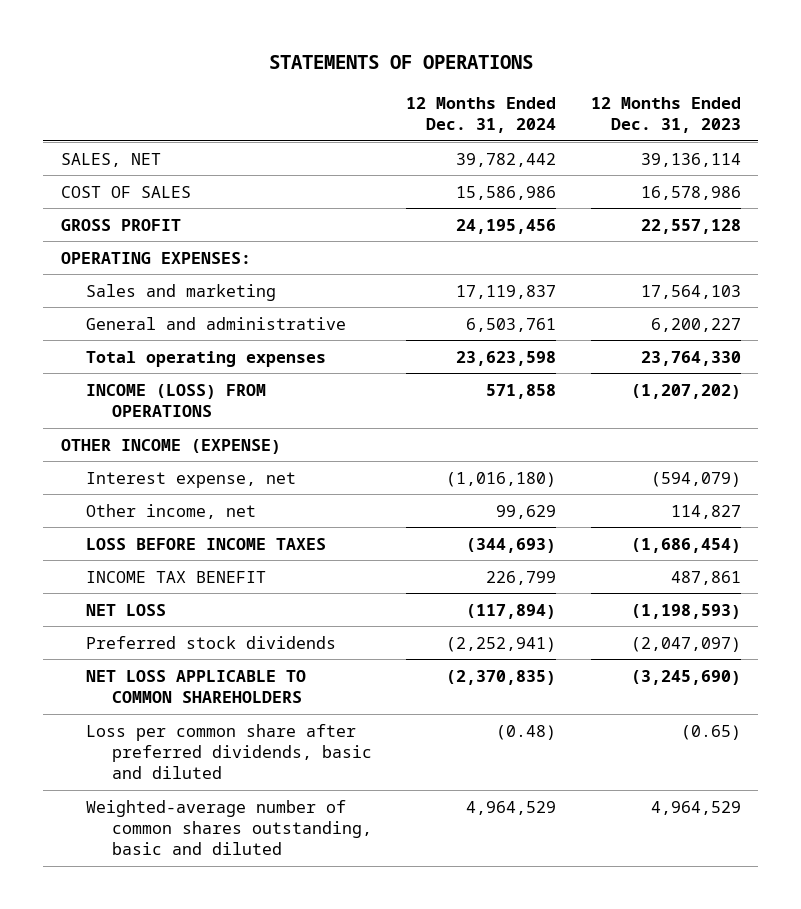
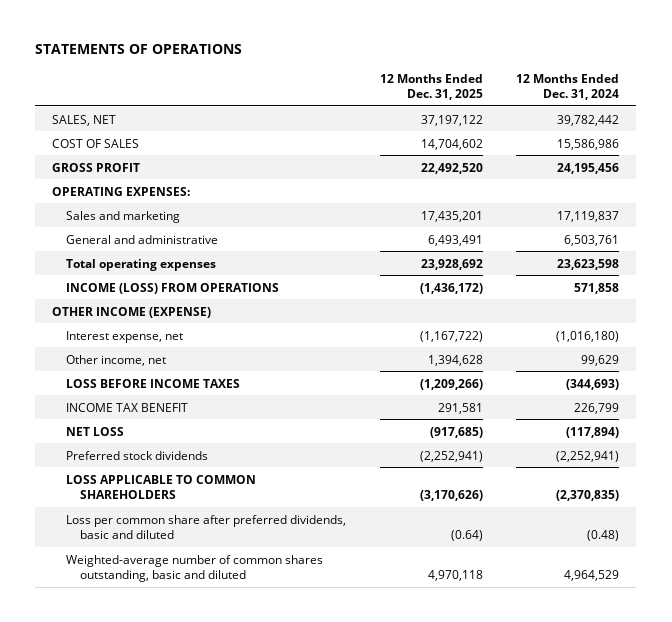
[590,96,741,133] 12 Months Ended Dec. 31, 2023 -> none
none -> [379,73,483,101] 12 Months Ended Dec. 31, 2025
[86,669,307,703] NET LOSS APPLICABLE TO COMMON SHAREHOLDERS -> [65,474,256,499] LOSS APPLICABLE TO COMMON SHAREHOLDERS

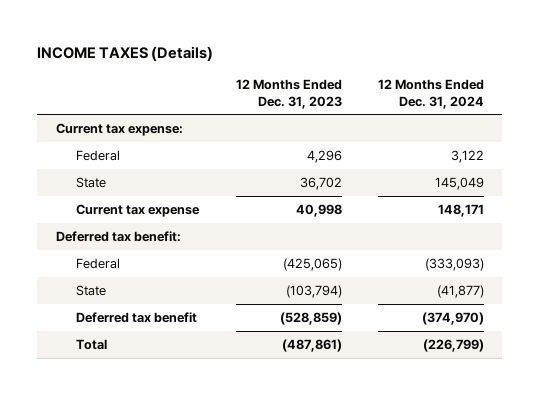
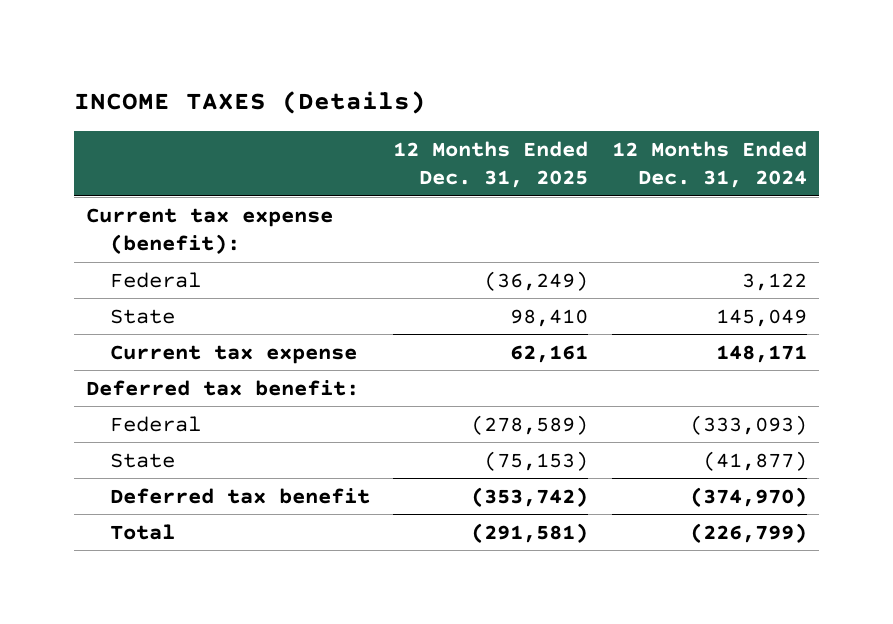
[235,78,342,109] 12 Months Ended Dec. 31, 2023 -> none
none -> [393,141,589,189] 12 Months Ended Dec. 31, 2025
[55,122,183,136] Current tax expense: -> [85,207,333,255] Current tax expense (benefit):

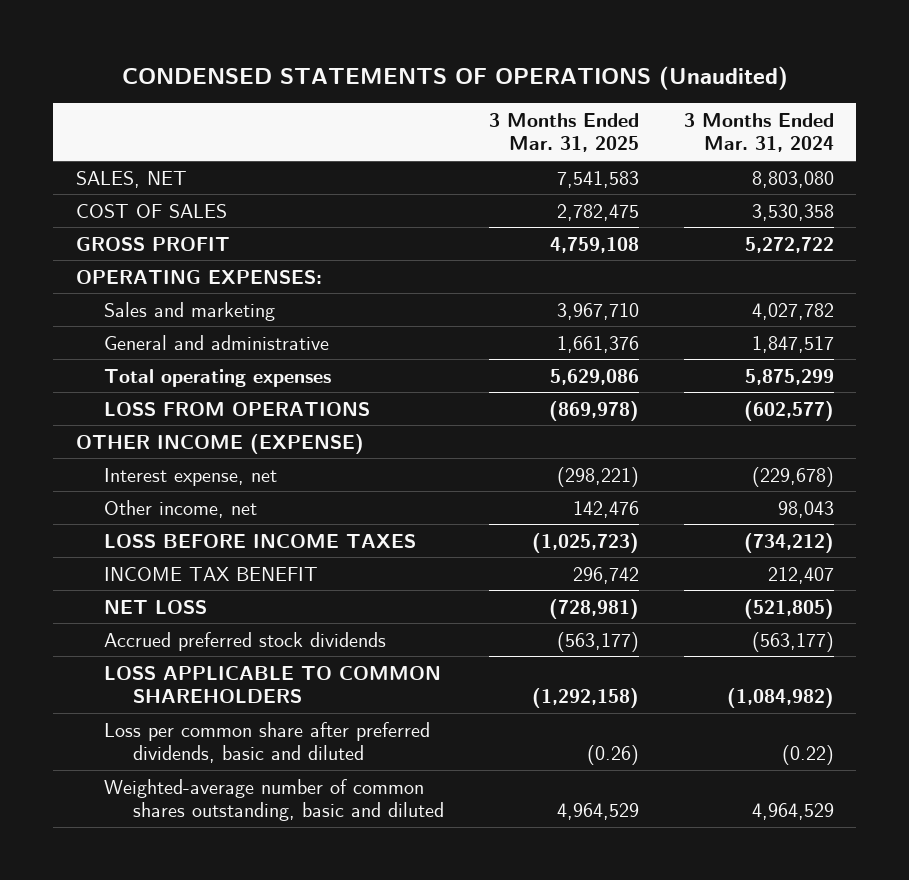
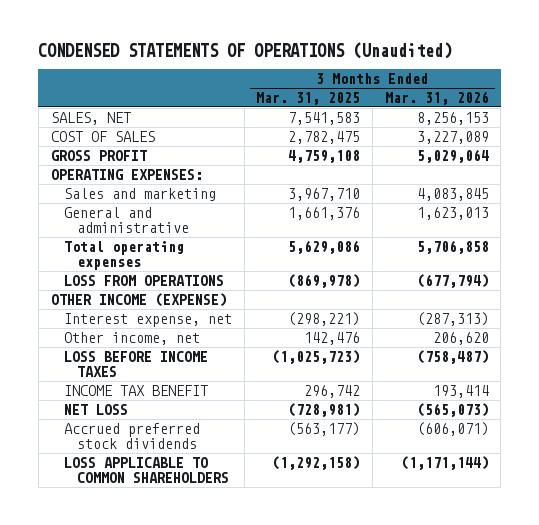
[683,113,834,153] 3 Months Ended Mar. 31, 2024 -> none
none -> [384,90,489,105] Mar. 31, 2026
[104,721,431,763] Loss per common share after preferred dividends, basic and diluted -> none
[104,778,444,821] Weighted-average number of common shares outstanding, basic and diluted -> none

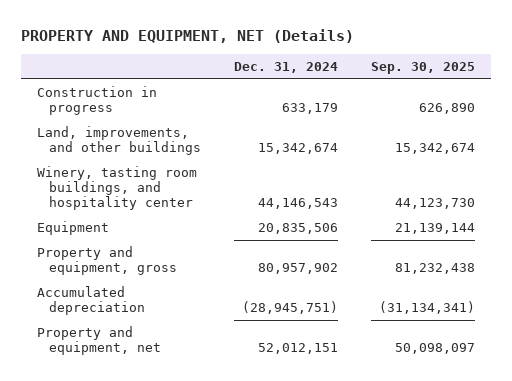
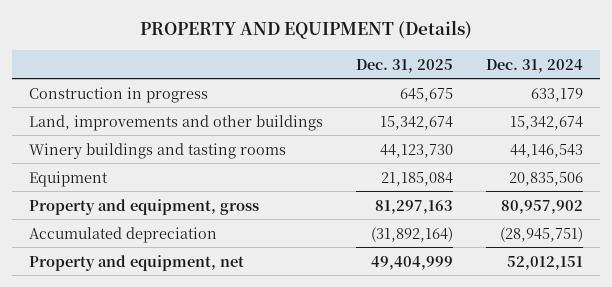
[21,28,355,43] PROPERTY AND EQUIPMENT, NET (Details) -> [139,20,472,40] PROPERTY AND EQUIPMENT (Details)
[370,61,475,74] Sep. 30, 2025 -> none
none -> [355,58,453,73] Dec. 31, 2025
[37,126,202,156] Land, improvements, and other buildings -> [28,114,323,131] Land, improvements and other buildings
[37,166,198,211] Winery, tasting room buildings, and hospitality center -> [28,142,286,159] Winery buildings and tasting rooms

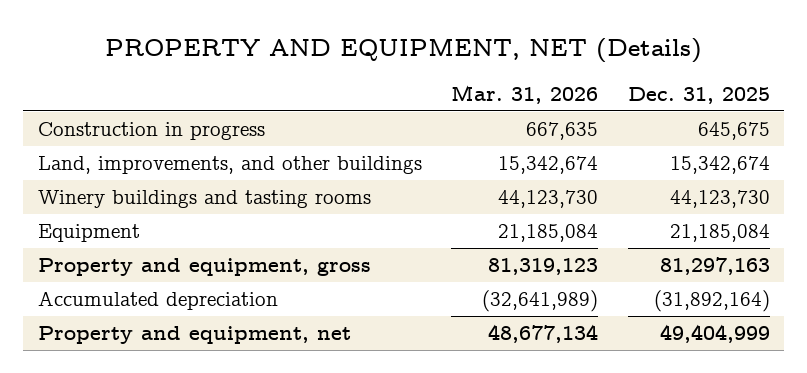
[139,20,472,40] PROPERTY AND EQUIPMENT (Details) -> [104,37,702,63] PROPERTY AND EQUIPMENT, NET (Details)
[485,58,583,73] Dec. 31, 2024 -> none
none -> [451,84,599,104] Mar. 31, 2026
[28,114,323,131] Land, improvements and other buildings -> [37,156,422,175] Land, improvements, and other buildings

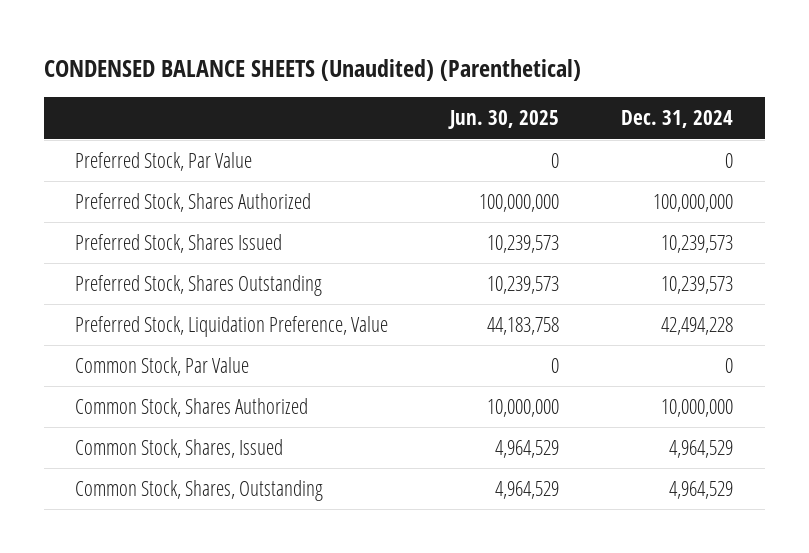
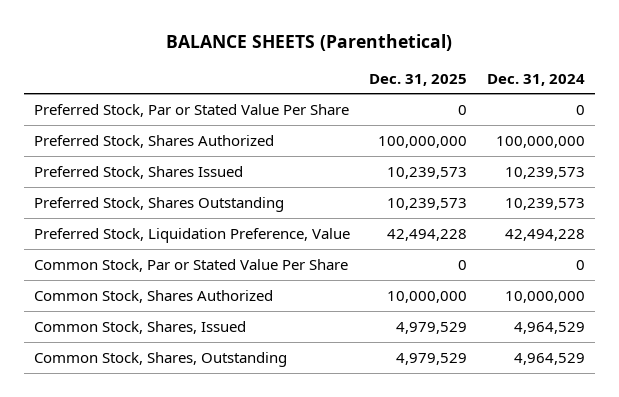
[44,58,582,81] CONDENSED BALANCE SHEETS (Unaudited) (Parenthetical) -> [166,33,453,51] BALANCE SHEETS (Parenthetical)
[448,110,560,130] Jun. 30, 2025 -> none
none -> [369,73,468,86] Dec. 31, 2025
[75,152,253,172] Preferred Stock, Par Value -> [33,103,349,117] Preferred Stock, Par or Stated Value Per Share
[75,357,250,377] Common Stock, Par Value -> [33,258,348,272] Common Stock, Par or Stated Value Per Share

